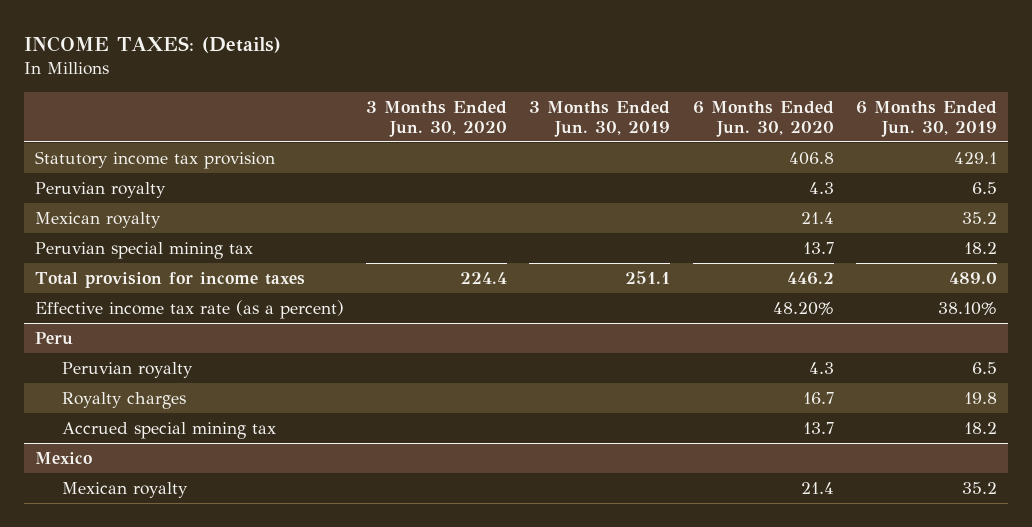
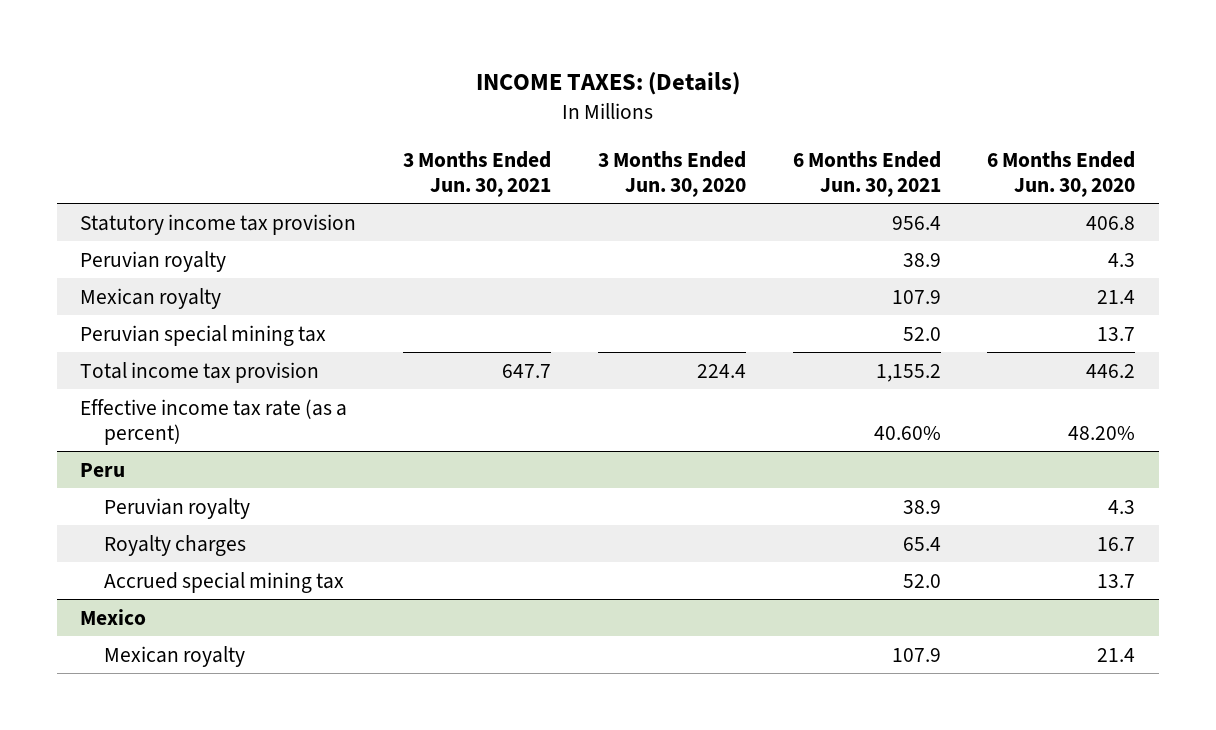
[529,100,671,137] 3 Months Ended Jun. 30, 2019 -> none
[855,100,997,137] 6 Months Ended Jun. 30, 2019 -> none
none -> [403,150,552,197] 3 Months Ended Jun. 30, 2021
none -> [792,150,941,197] 6 Months Ended Jun. 30, 2021
[35,272,306,289] Total provision for income taxes -> [80,361,320,383] Total income tax provision

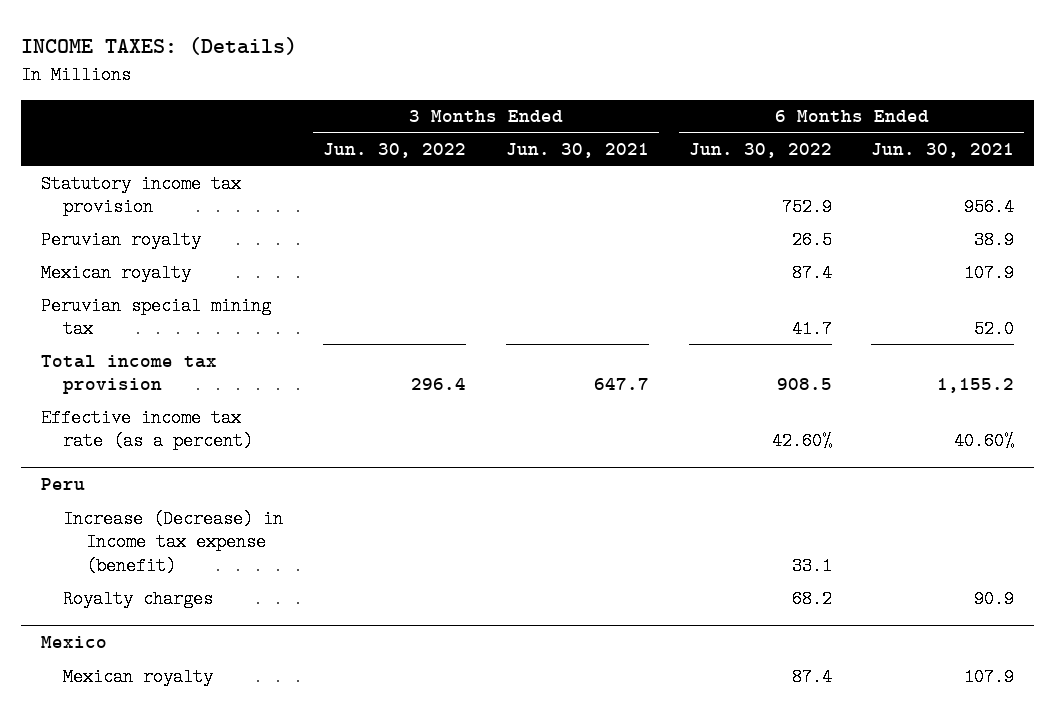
[597,150,746,197] 3 Months Ended Jun. 30, 2020 -> none
[987,150,1136,197] 6 Months Ended Jun. 30, 2020 -> none
none -> [323,143,467,159] Jun. 30, 2022
none -> [688,143,832,159] Jun. 30, 2022
[104,497,251,519] Peruvian royalty -> none
[104,571,345,593] Accrued special mining tax -> none
none -> [63,509,284,575] Increase (Decrease) in Income tax expense (benefit)
[902,536,941,551] 65.4 -> [974,589,1015,608] 90.9

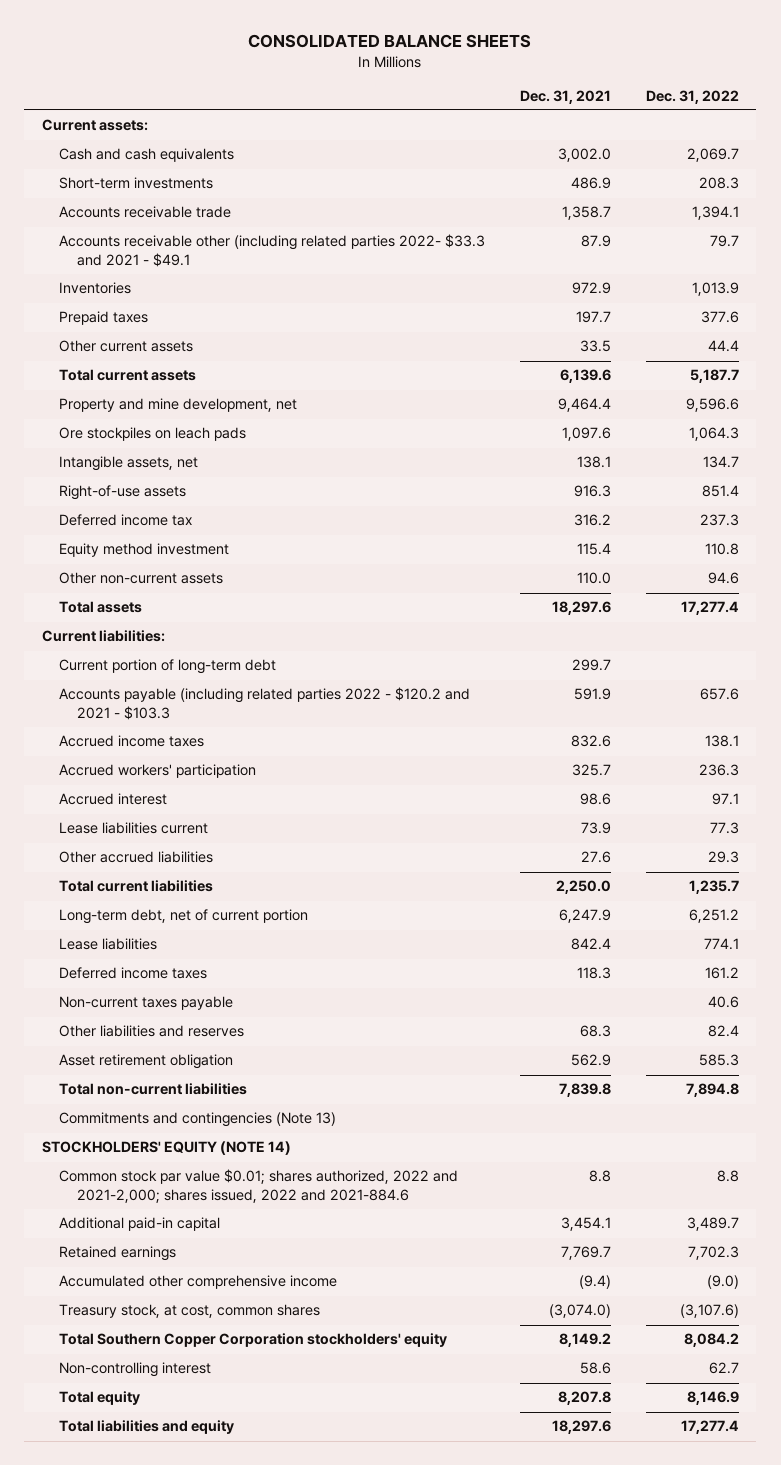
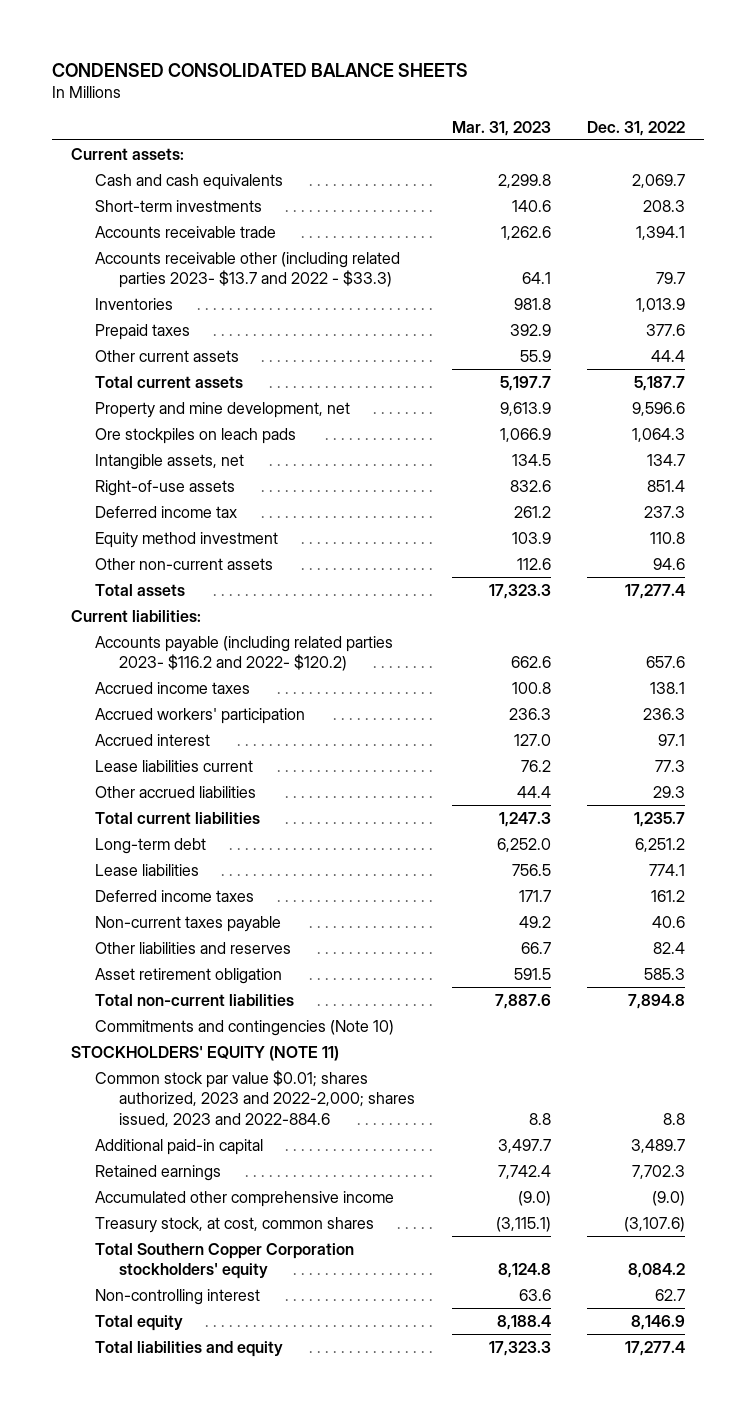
[248,33,532,48] CONSOLIDATED BALANCE SHEETS -> [52,62,469,77] CONDENSED CONSOLIDATED BALANCE SHEETS
[520,89,612,104] Dec. 31, 2021 -> none
none -> [451,120,551,136] Mar. 31, 2023
[59,234,486,268] Accounts receivable other (including related parties 2022- $33.3 and 2021 - $49.1 -> [94,251,400,289] Accounts receivable other (including related parties 2023- $13.7 and 2022 - $33.3)
[59,659,277,675] Current portion of long-term debt -> none
[59,687,471,721] Accounts payable (including related parties 2022 - $120.2 and 2021 - $103.3 -> [94,635,393,672] Accounts payable (including related parties 2023- $116.2 and 2022- $120.2)
[59,909,309,925] Long-term debt, net of current portion -> [94,837,206,854] Long-term debt
[59,1112,337,1128] Commitments and contingencies (Note 13) -> [94,1019,394,1036] Commitments and contingencies (Note 10)
[41,1141,291,1156] STOCKHOLDERS' EQUITY (NOTE 14) -> [70,1045,339,1061] STOCKHOLDERS' EQUITY (NOTE 11)
[59,1169,459,1204] Common stock par value $0.01; shares authorized, 2022 and 2021-2,000; shares issued, 2022 and 2021-884.6 -> [94,1069,415,1127] Common stock par value $0.01; shares authorized, 2023 and 2022-2,000; shares issued, 2023 and 2022-884.6

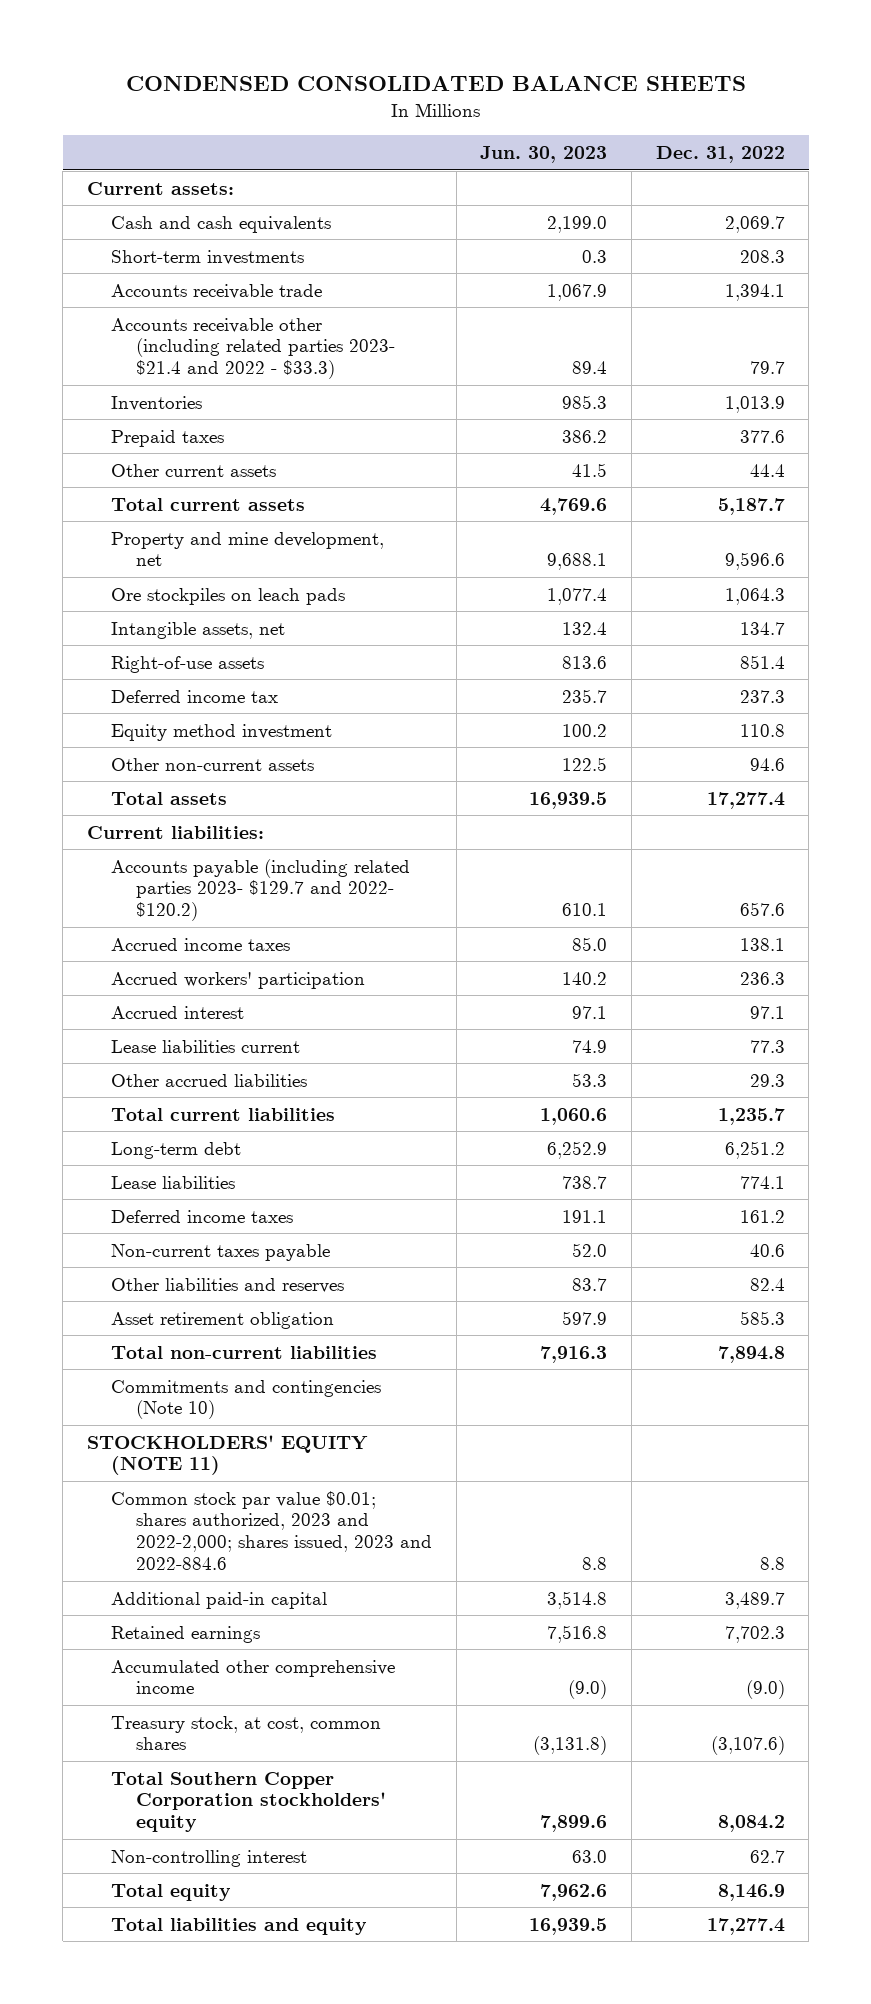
[451,120,551,136] Mar. 31, 2023 -> none
none -> [480,145,608,163] Jun. 30, 2023
[94,251,400,289] Accounts receivable other (including related parties 2023- $13.7 and 2022 - $33.3) -> [111,317,396,380] Accounts receivable other (including related parties 2023- $21.4 and 2022 - $33.3)
[94,635,393,672] Accounts payable (including related parties 2023- $116.2 and 2022- $120.2) -> [111,858,411,922] Accounts payable (including related parties 2023- $129.7 and 2022- $120.2)

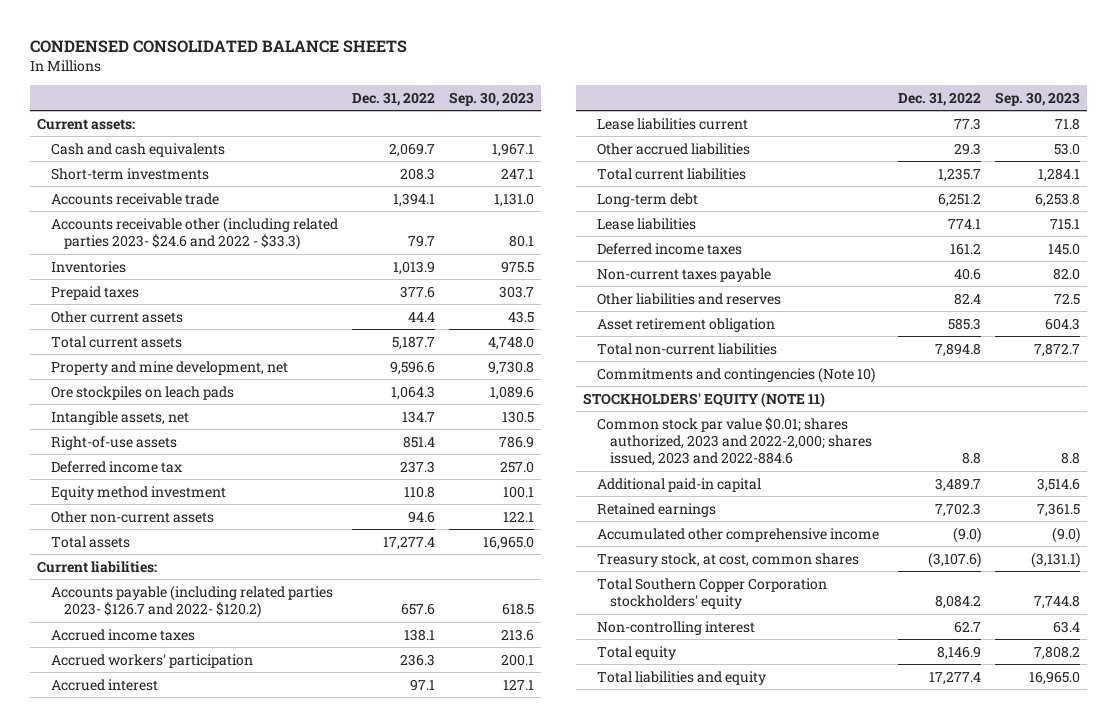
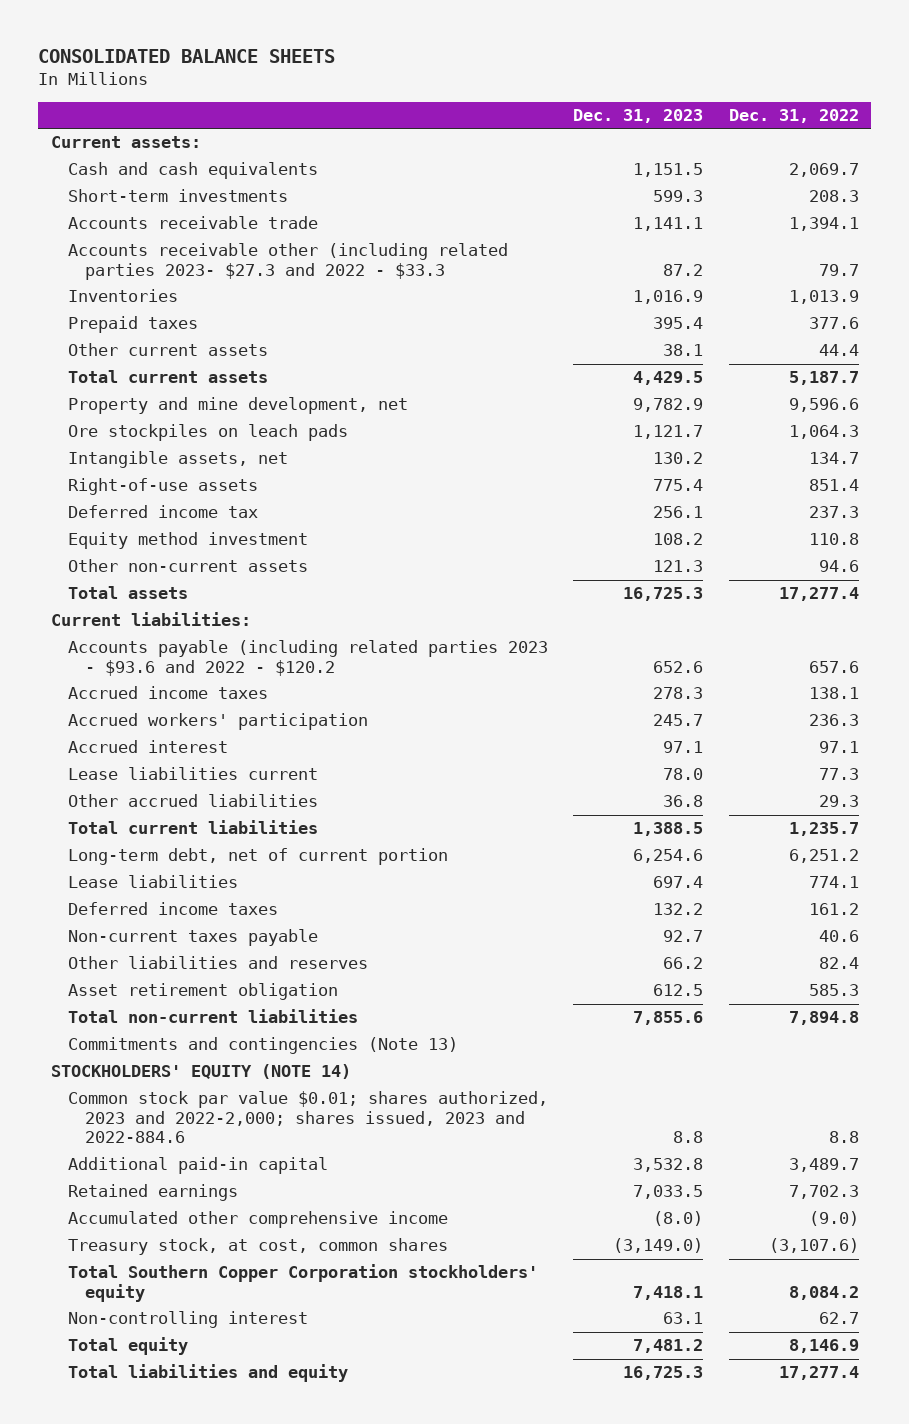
[30,39,408,53] CONDENSED CONSOLIDATED BALANCE SHEETS -> [38,49,336,64] CONSOLIDATED BALANCE SHEETS
[448,91,534,106] Sep. 30, 2023 -> none
none -> [573,109,704,124] Dec. 31, 2023
[50,216,338,251] Accounts receivable other (including related parties 2023- $24.6 and 2022 - $33.3) -> [67,243,508,280] Accounts receivable other (including related parties 2023- $27.3 and 2022 - $33.3
[50,584,333,619] Accounts payable (including related parties 2023- $126.7 and 2022- $120.2) -> [67,640,548,676] Accounts payable (including related parties 2023 - $93.6 and 2022 - $120.2
[596,192,698,207] Long-term debt -> [67,848,448,866] Long-term debt, net of current portion
[596,366,875,383] Commitments and contingencies (Note 10) -> [67,1037,458,1055] Commitments and contingencies (Note 13)
[582,391,825,408] STOCKHOLDERS' EQUITY (NOTE 11) -> [50,1064,351,1080] STOCKHOLDERS' EQUITY (NOTE 14)

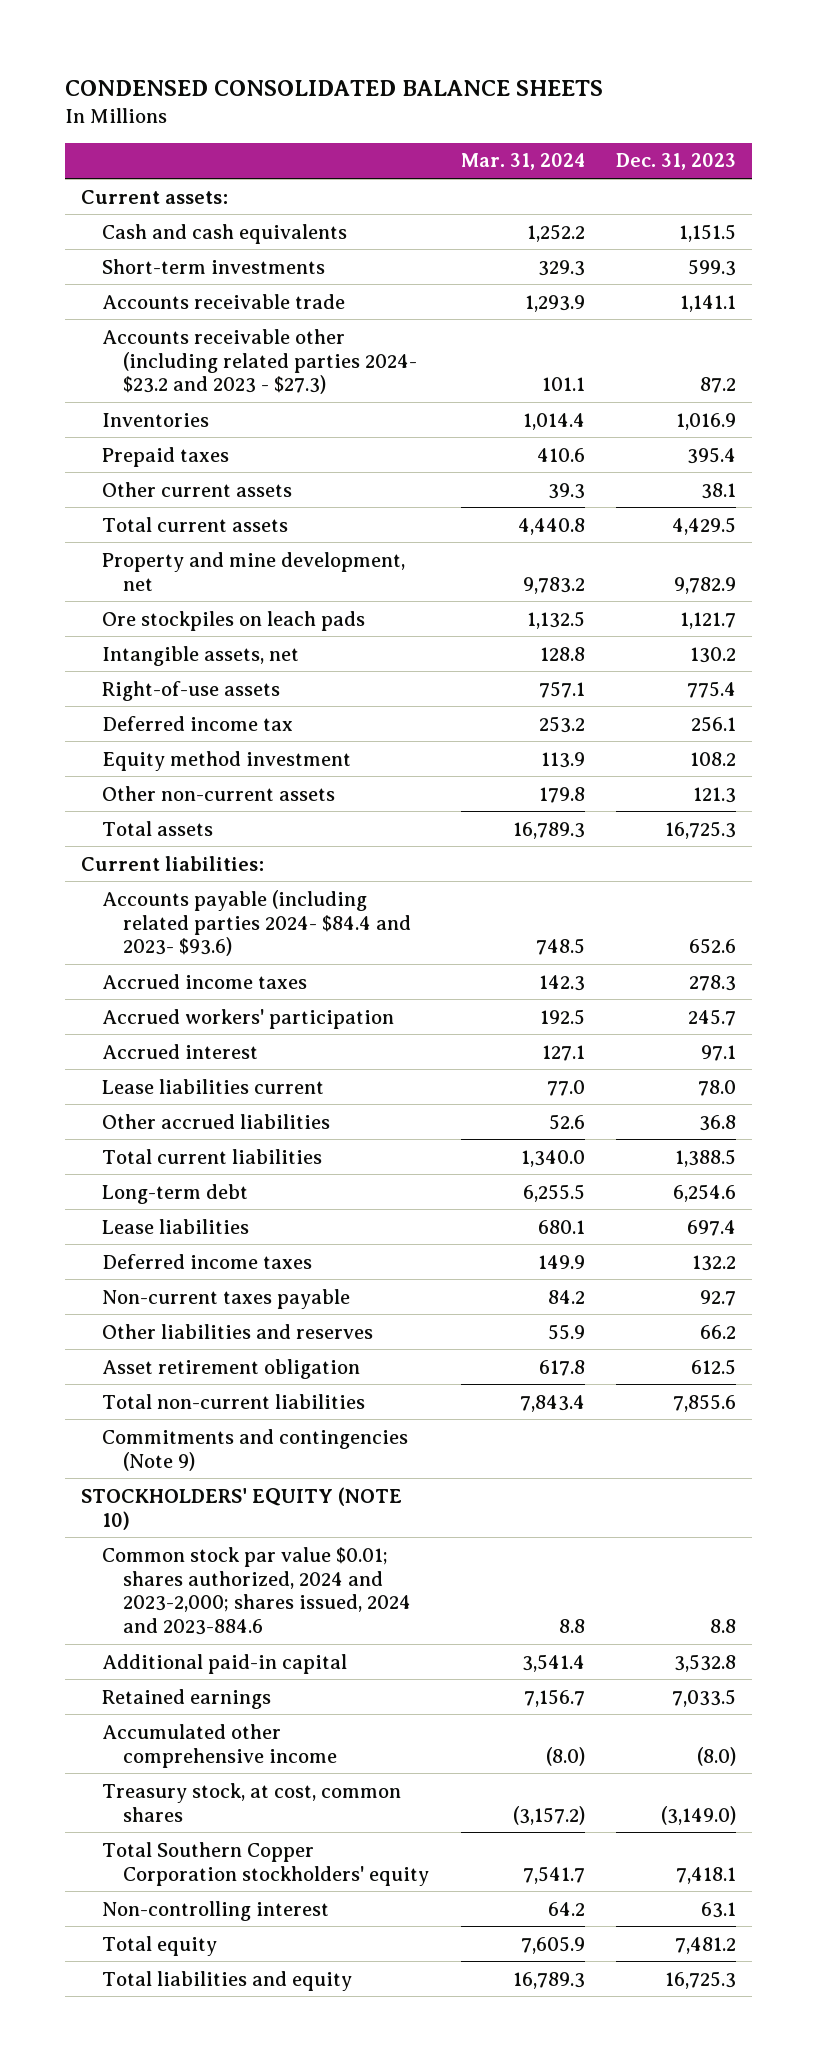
[38,49,336,64] CONSOLIDATED BALANCE SHEETS -> [65,80,604,97] CONDENSED CONSOLIDATED BALANCE SHEETS
[728,109,859,124] Dec. 31, 2022 -> none
none -> [460,153,585,171] Mar. 31, 2024
[67,243,508,280] Accounts receivable other (including related parties 2023- $27.3 and 2022 - $33.3 -> [102,328,417,395] Accounts receivable other (including related parties 2024- $23.2 and 2023 - $27.3)
[67,640,548,676] Accounts payable (including related parties 2023 - $93.6 and 2022 - $120.2 -> [102,889,411,957] Accounts payable (including related parties 2024- $84.4 and 2023- $93.6)
[67,848,448,866] Long-term debt, net of current portion -> [102,1183,249,1204] Long-term debt
[67,1037,458,1055] Commitments and contingencies (Note 13) -> [102,1428,409,1471] Commitments and contingencies (Note 9)
[50,1064,351,1080] STOCKHOLDERS' EQUITY (NOTE 14) -> [81,1486,403,1530] STOCKHOLDERS' EQUITY (NOTE 10)
[67,1091,548,1144] Common stock par value $0.01; shares authorized, 2023 and 2022-2,000; shares issued, 2023 and 2022-884.6 -> [102,1546,411,1636] Common stock par value $0.01; shares authorized, 2024 and 2023-2,000; shares issued, 2024 and 2023-884.6

